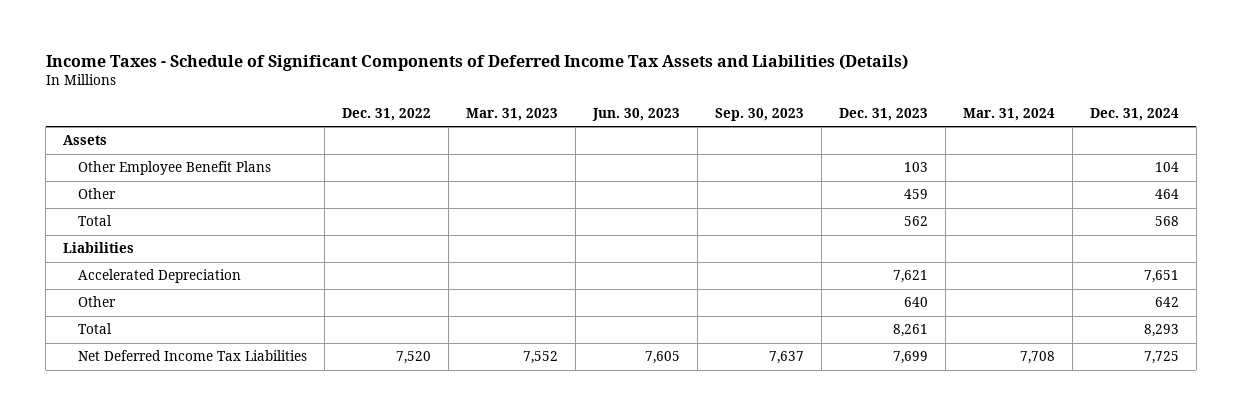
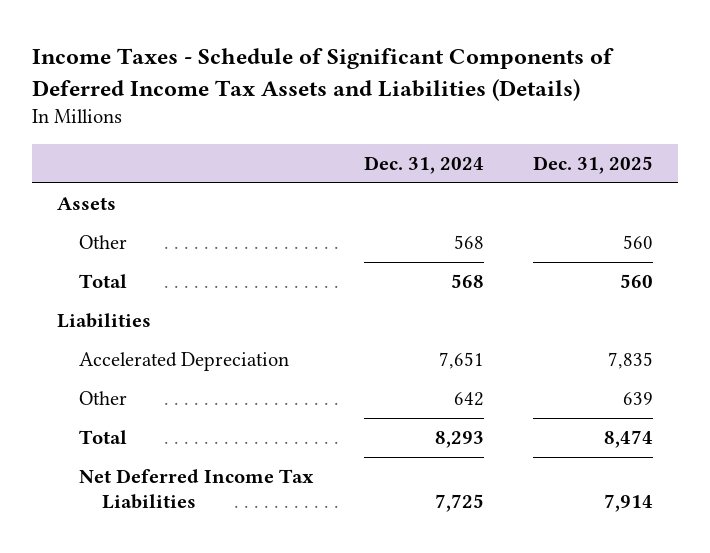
[341,107,431,121] Dec. 31, 2022 -> none
[465,107,558,121] Mar. 31, 2023 -> none
[591,107,680,121] Jun. 30, 2023 -> none
[714,107,804,121] Sep. 30, 2023 -> none
[838,107,928,121] Dec. 31, 2023 -> none
[962,107,1055,121] Mar. 31, 2024 -> none
none -> [532,155,653,174] Dec. 31, 2025
[77,161,271,176] Other Employee Benefit Plans -> none
[1154,189,1179,200] 464 -> [453,235,484,250] 568

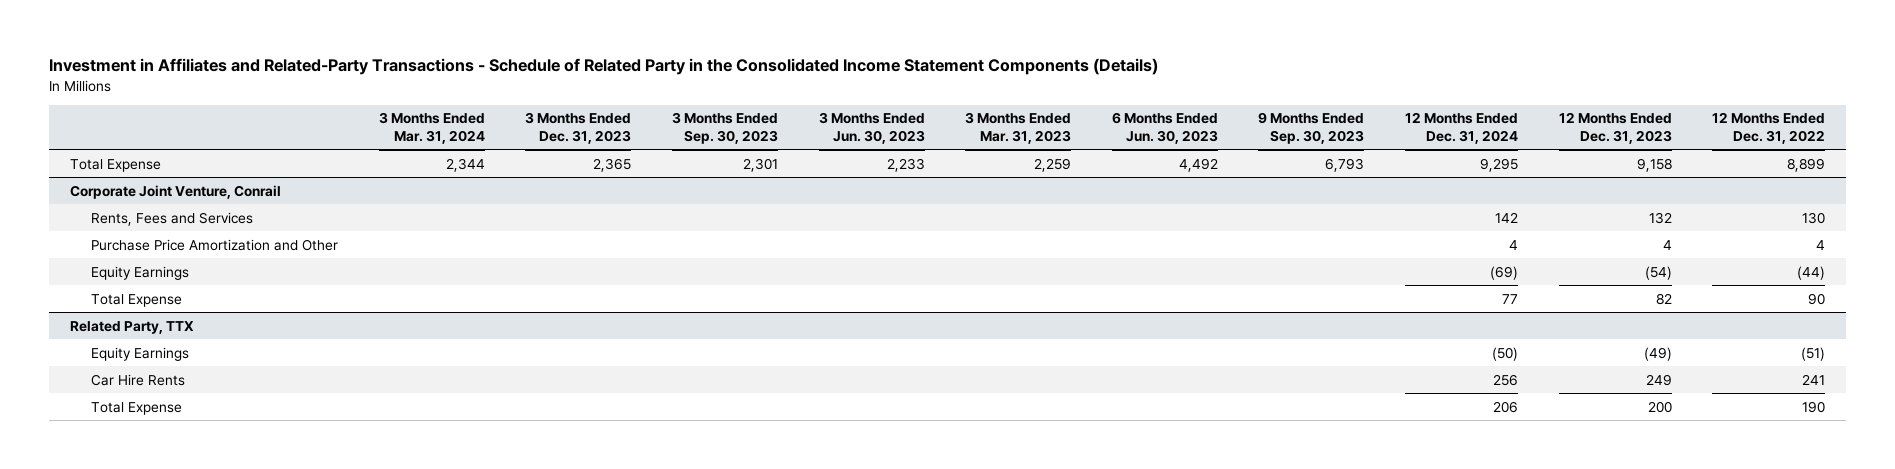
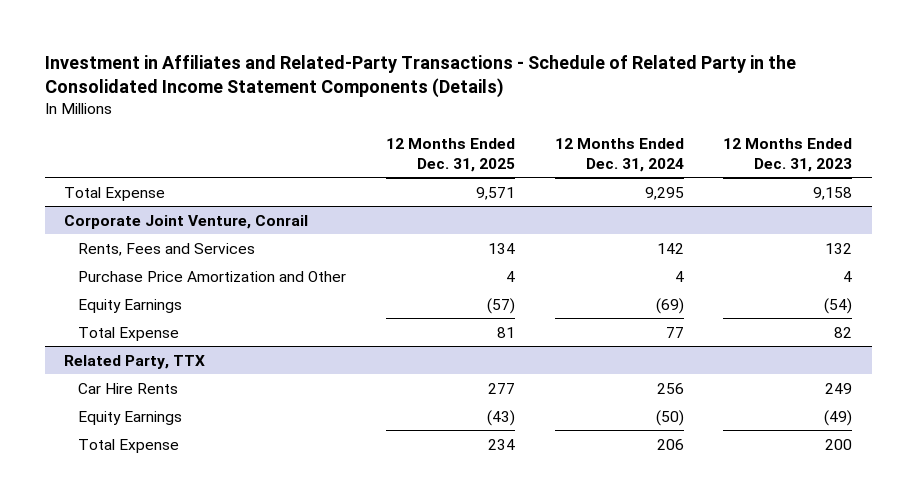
[378,112,485,144] 3 Months Ended Mar. 31, 2024 -> none
[525,112,632,144] 3 Months Ended Dec. 31, 2023 -> none
[671,112,778,144] 3 Months Ended Sep. 30, 2023 -> none
[818,112,925,144] 3 Months Ended Jun. 30, 2023 -> none
[965,112,1072,144] 3 Months Ended Mar. 31, 2023 -> none
[1111,112,1218,144] 6 Months Ended Jun. 30, 2023 -> none
[1258,112,1365,144] 9 Months Ended Sep. 30, 2023 -> none
[1712,112,1826,144] 12 Months Ended Dec. 31, 2022 -> none
none -> [385,138,515,172] 12 Months Ended Dec. 31, 2025
[91,346,190,361] Equity Earnings -> [78,410,183,425] Equity Earnings

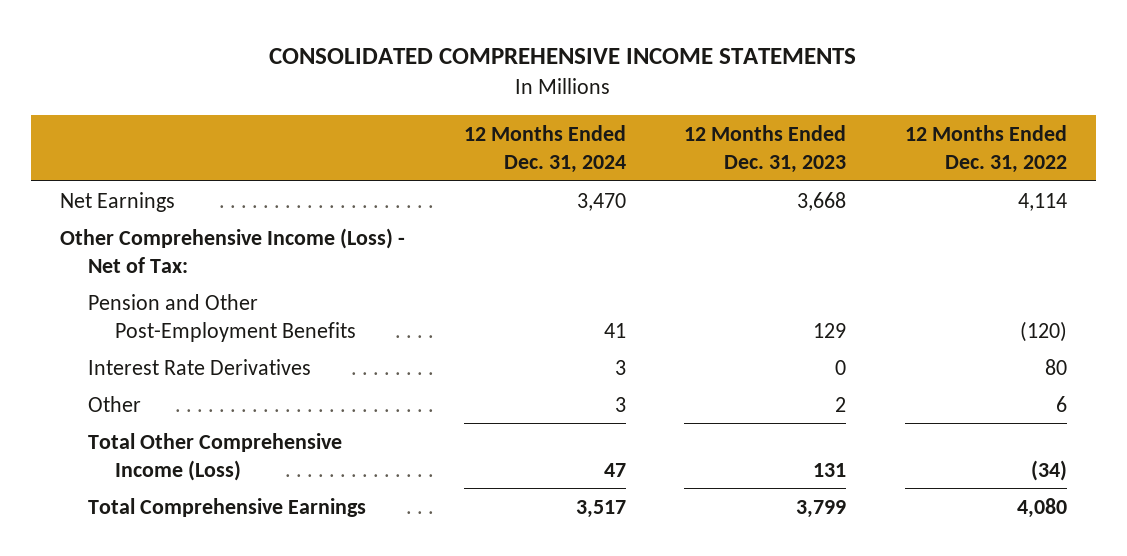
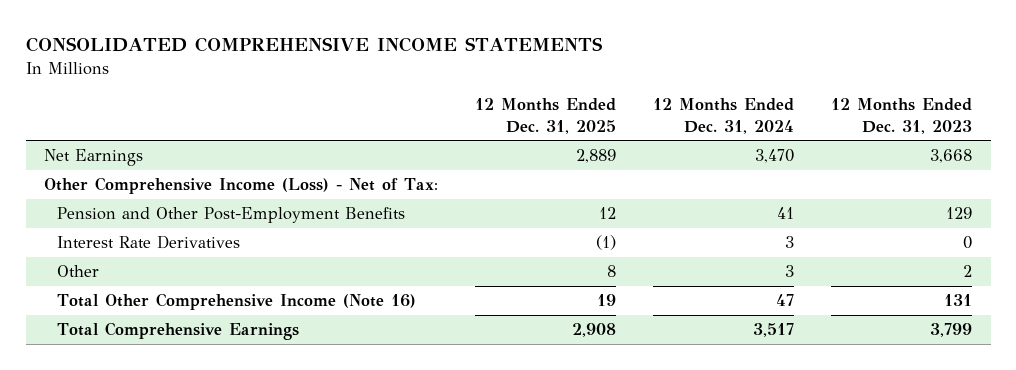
[905,125,1068,174] 12 Months Ended Dec. 31, 2022 -> none
none -> [475,98,617,134] 12 Months Ended Dec. 31, 2025
[87,432,342,481] Total Other Comprehensive Income (Loss) -> [56,293,416,311] Total Other Comprehensive Income (Note 16)

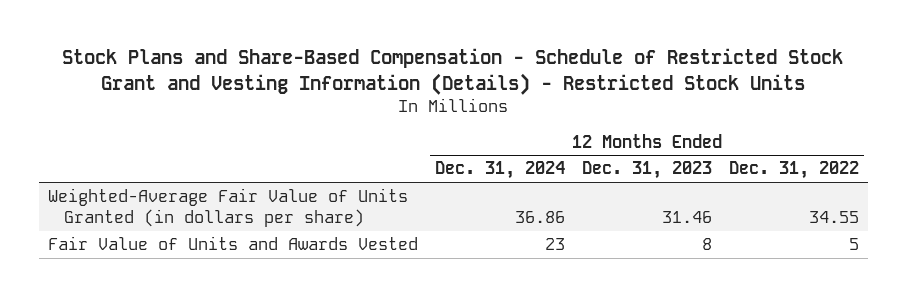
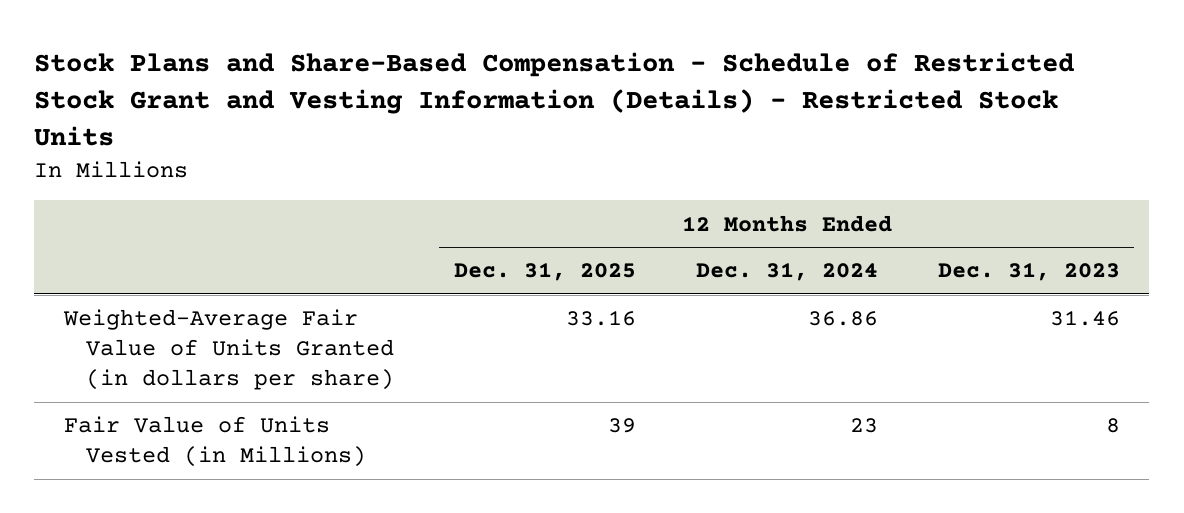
[729,161,860,180] Dec. 31, 2022 -> none
none -> [454,262,637,282] Dec. 31, 2025
[47,236,418,251] Fair Value of Units and Awards Vested -> [63,416,367,468] Fair Value of Units Vested (in Millions)

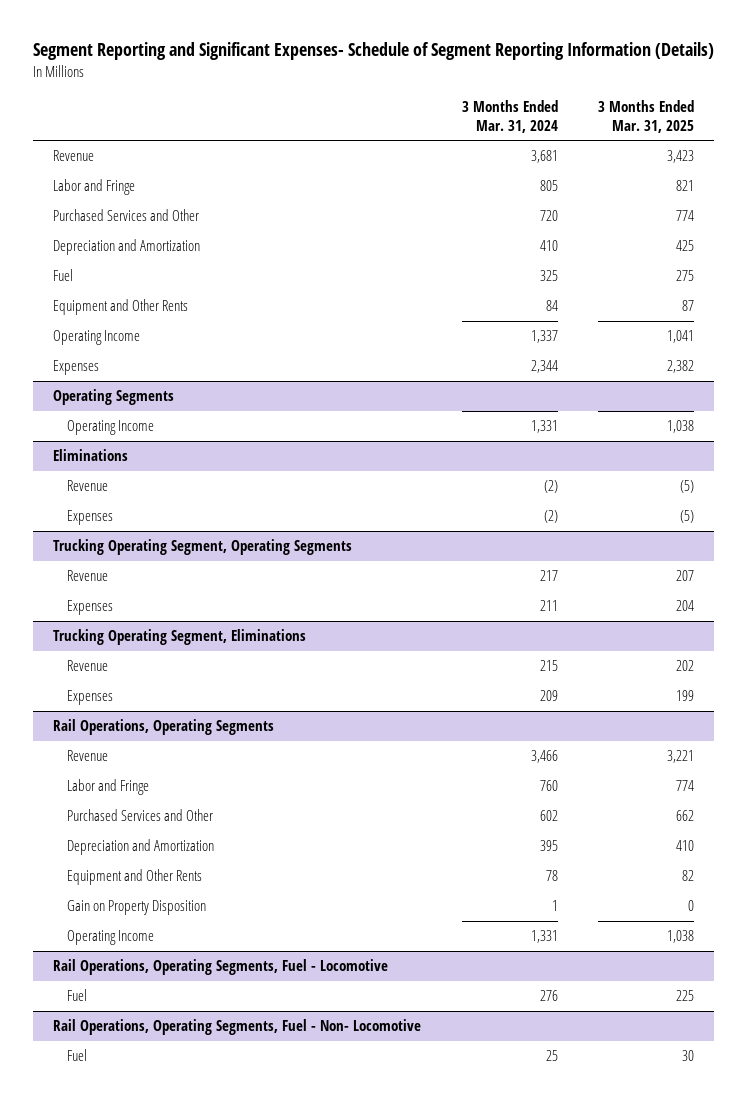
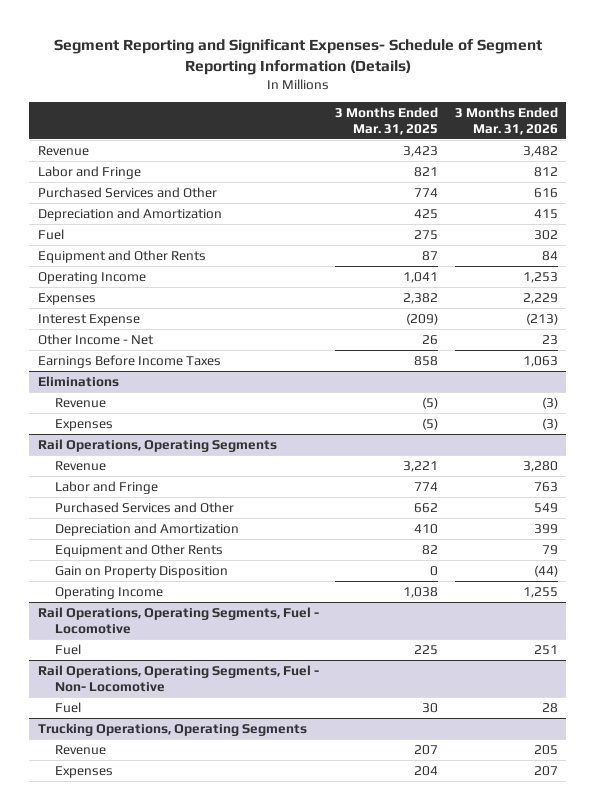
[461,100,558,133] 3 Months Ended Mar. 31, 2024 -> none
none -> [454,106,558,135] 3 Months Ended Mar. 31, 2026
[53,389,175,406] Operating Segments -> none
[66,420,154,436] Operating Income -> none
none -> [37,313,140,326] Interest Expense
none -> [37,333,154,345] Other Income - Net
none -> [37,354,221,368] Earnings Before Income Taxes
[53,539,353,556] Trucking Operating Segment, Operating Segments -> none
[66,570,108,582] Revenue -> none
[66,600,113,616] Expenses -> none
[53,629,307,646] Trucking Operating Segment, Eliminations -> none
[66,660,108,672] Revenue -> none
[66,690,113,706] Expenses -> none
none -> [37,722,307,736] Trucking Operations, Operating Segments
none -> [55,744,107,755] Revenue
none -> [55,765,114,778] Expenses

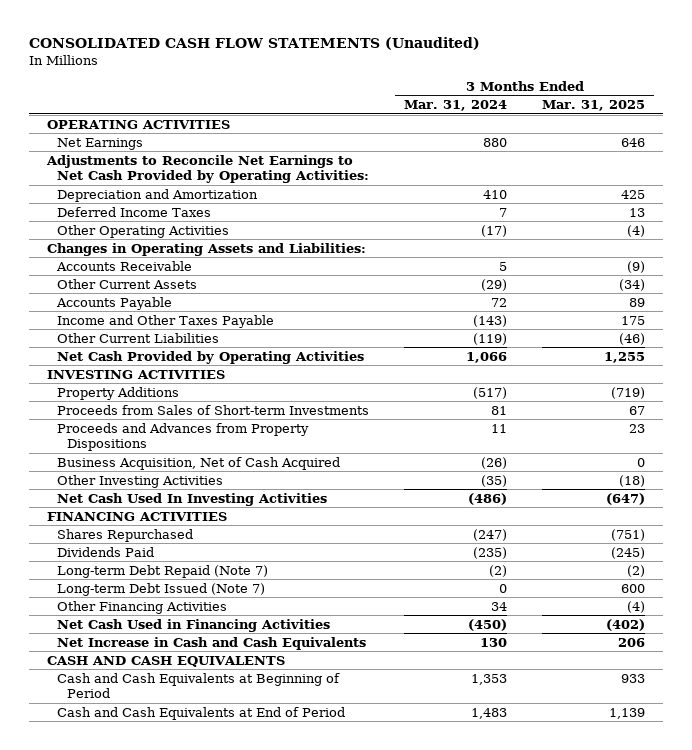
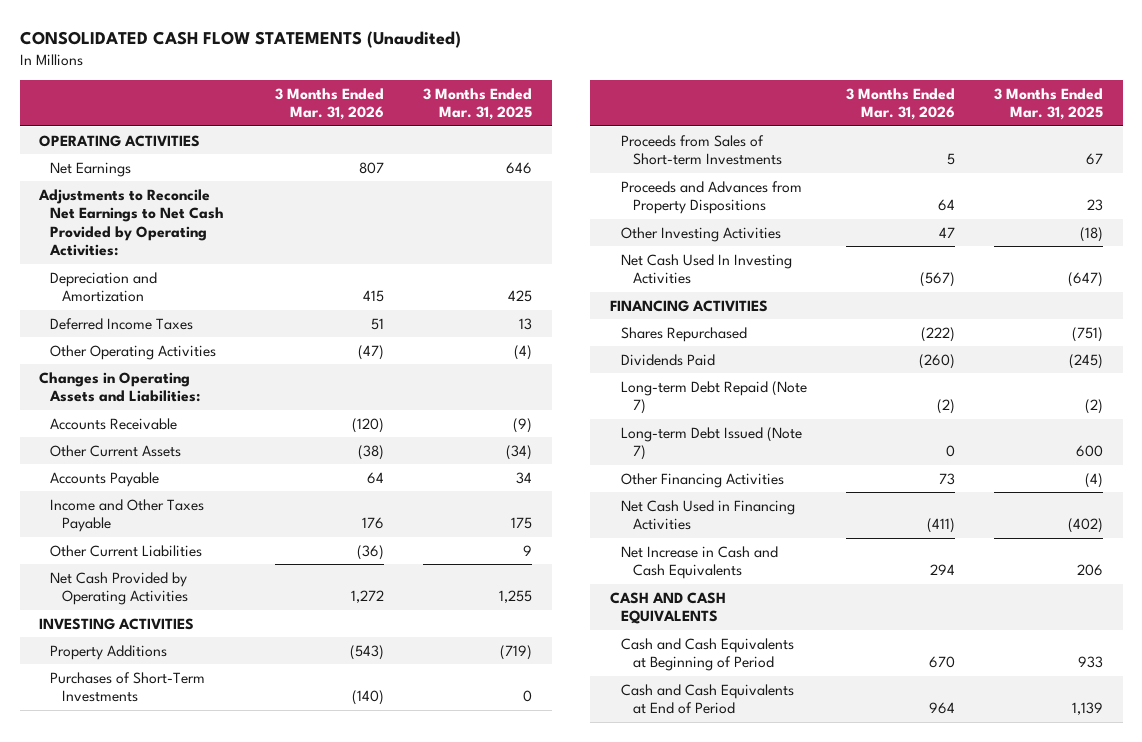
[404,100,508,112] Mar. 31, 2024 -> none
none -> [275,87,385,121] 3 Months Ended Mar. 31, 2026
[629,297,646,307] 89 -> [516,471,533,484] 34
[619,332,646,345] (46) -> [523,544,533,556] 9
none -> [50,671,206,703] Purchases of Short-Term Investments
[57,456,341,470] Business Acquisition, Net of Cash Acquired -> none

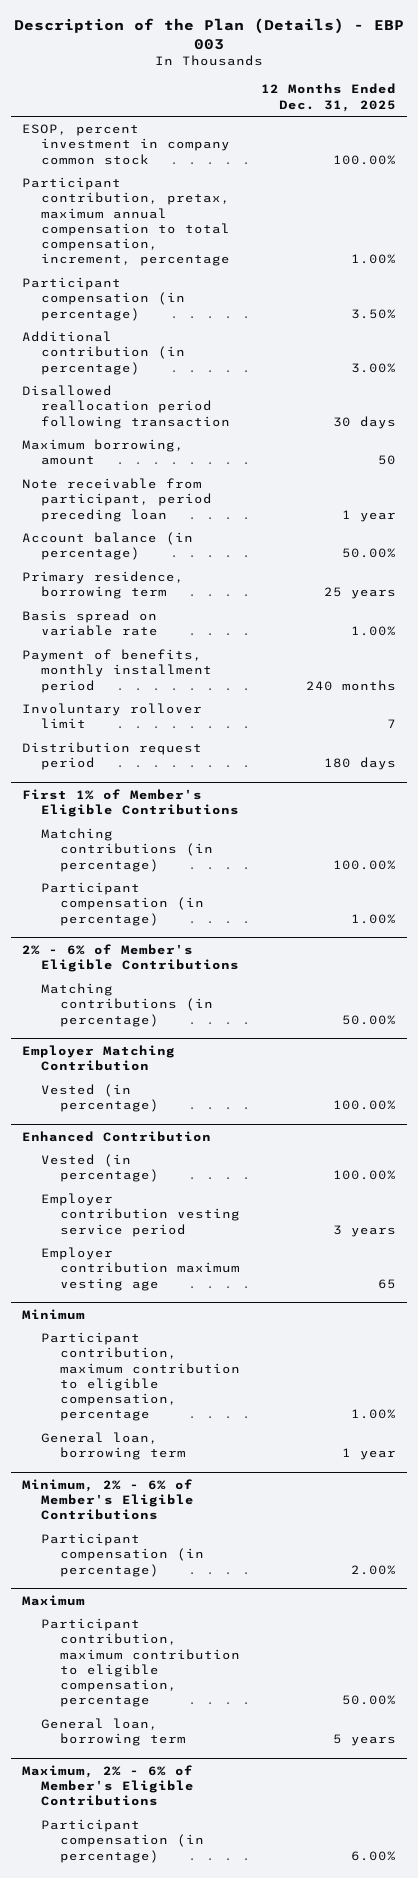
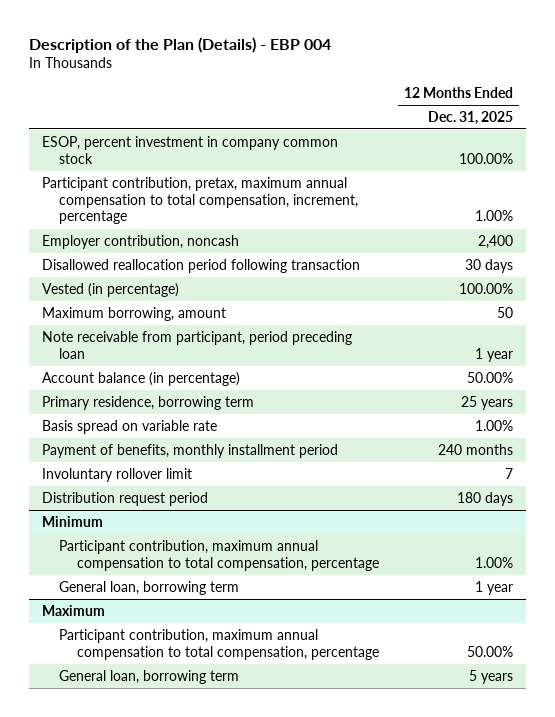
[13,17,404,50] Description of the Plan (Details) - EBP 003 -> [29,36,332,53] Description of the Plan (Details) - EBP 004
[21,277,185,321] Participant compensation (in percentage) -> none
[21,331,185,375] Additional contribution (in percentage) -> none
none -> [41,234,239,249] Employer contribution, noncash
none -> [41,282,179,297] Vested (in percentage)
[21,788,239,817] First 1% of Member's Eligible Contributions -> none
[40,828,214,872] Matching contributions (in percentage) -> none
[40,882,205,926] Participant compensation (in percentage) -> none
[21,943,239,972] 2% - 6% of Member's Eligible Contributions -> none
[40,983,214,1027] Matching contributions (in percentage) -> none
[21,1044,175,1071] Employer Matching Contribution -> none
[40,1084,160,1113] Vested (in percentage) -> none
[21,1130,211,1142] Enhanced Contribution -> none
[40,1154,160,1183] Vested (in percentage) -> none
[40,1193,241,1237] Employer contribution vesting service period -> none
[40,1247,241,1291] Employer contribution maximum vesting age -> none
[40,1332,241,1422] Participant contribution, maximum contribution to eligible compensation, percentage -> [59,539,379,571] Participant contribution, maximum annual compensation to total compensation, percentage
[21,1478,194,1521] Minimum, 2% - 6% of Member's Eligible Contributions -> none
[40,1533,205,1577] Participant compensation (in percentage) -> none
[40,1618,241,1708] Participant contribution, maximum contribution to eligible compensation, percentage -> [59,628,379,660] Participant contribution, maximum annual compensation to total compensation, percentage
[21,1764,194,1807] Maximum, 2% - 6% of Member's Eligible Contributions -> none
[40,1819,205,1863] Participant compensation (in percentage) -> none

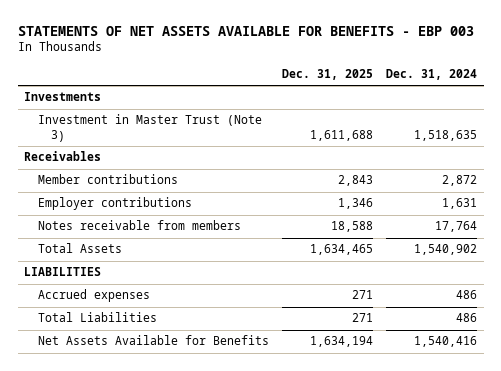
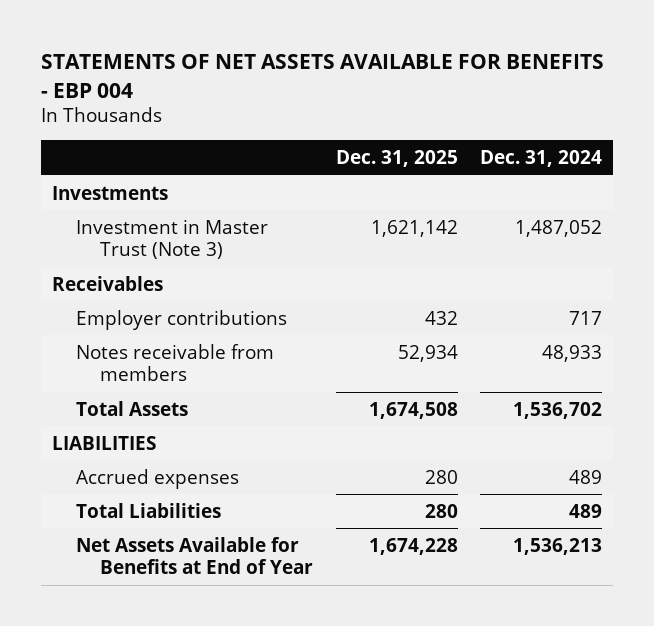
[17,25,474,36] STATEMENTS OF NET ASSETS AVAILABLE FOR BENEFITS - EBP 003 -> [40,54,604,98] STATEMENTS OF NET ASSETS AVAILABLE FOR BENEFITS - EBP 004
[309,129,373,141] 1,611,688 -> [370,219,458,237] 1,621,142
[414,129,478,141] 1,518,635 -> [515,219,603,237] 1,487,052
[37,174,178,185] Member contributions -> none
[337,198,373,210] 1,346 -> [424,310,458,325] 432
[442,198,478,210] 1,631 -> [569,310,603,325] 717
[330,221,373,233] 18,588 -> [397,344,458,362] 52,934
[435,221,478,233] 17,764 -> [542,344,603,362] 48,933
[309,244,373,256] 1,634,465 -> [368,401,458,419] 1,674,508
[414,244,478,256] 1,540,902 -> [513,401,603,419] 1,536,702
[351,290,373,300] 271 -> [424,469,458,484] 280
[456,290,478,300] 486 -> [569,469,603,484] 489
[351,313,373,323] 271 -> [424,503,458,518] 280
[456,313,478,323] 486 -> [569,503,603,518] 489
[37,335,269,346] Net Assets Available for Benefits -> [76,536,313,575] Net Assets Available for Benefits at End of Year
[309,336,373,348] 1,634,194 -> [368,537,458,555] 1,674,228
[414,336,478,348] 1,540,416 -> [513,537,603,555] 1,536,213

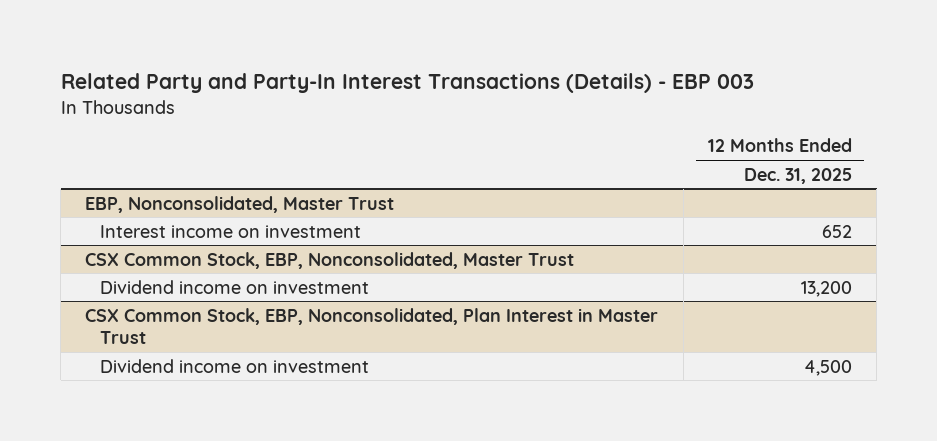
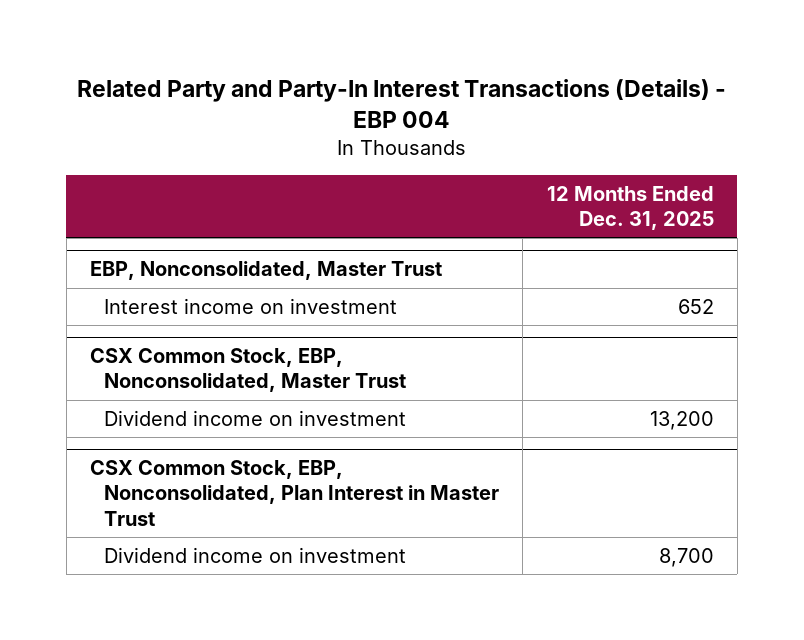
[60,72,754,93] Related Party and Party-In Interest Transactions (Details) - EBP 003 -> [76,79,726,129] Related Party and Party-In Interest Transactions (Details) - EBP 004
[803,359,852,376] 4,500 -> [658,547,714,567] 8,700

